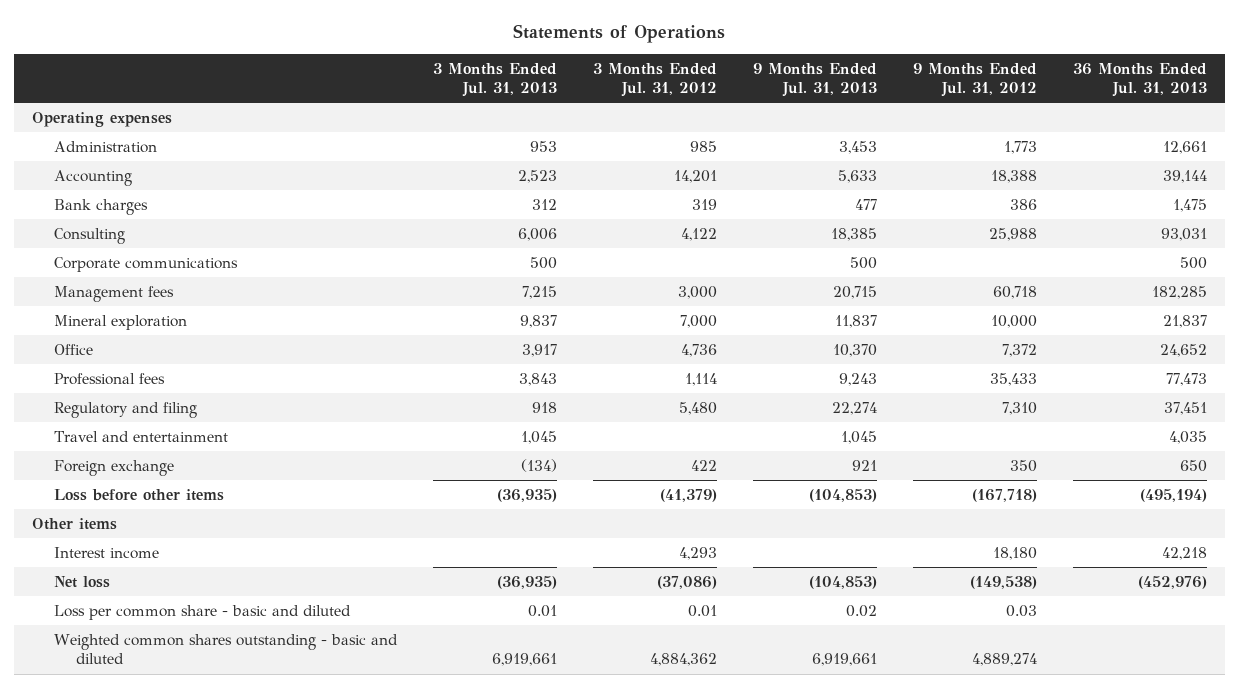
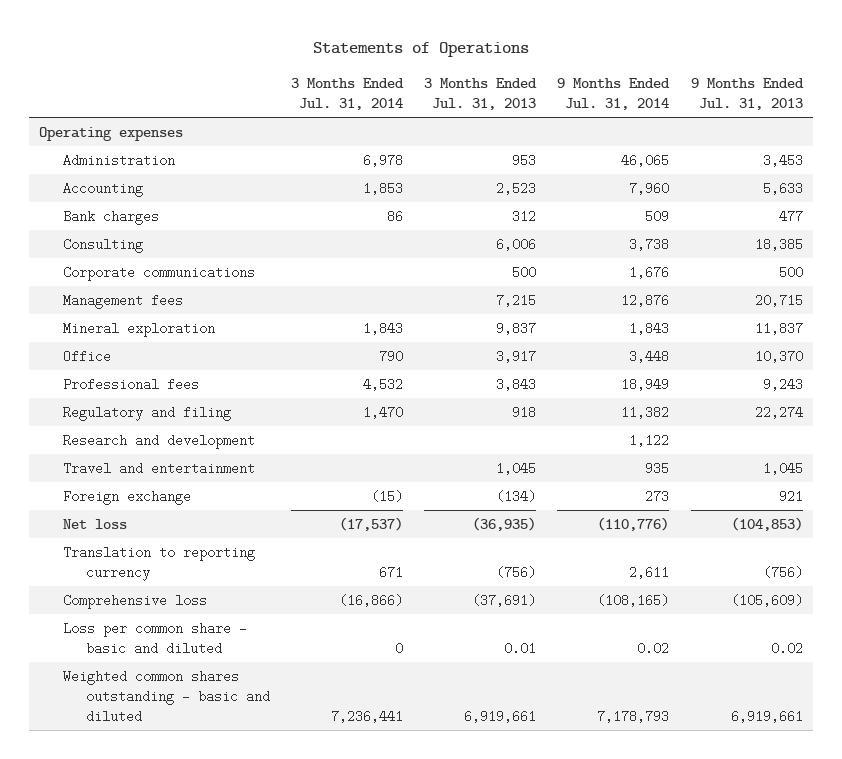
[592,62,717,97] 3 Months Ended Jul. 31, 2012 -> none
[912,62,1037,97] 9 Months Ended Jul. 31, 2012 -> none
[1072,62,1207,97] 36 Months Ended Jul. 31, 2013 -> none
none -> [290,77,404,110] 3 Months Ended Jul. 31, 2014
none -> [557,77,671,110] 9 Months Ended Jul. 31, 2014
none -> [62,433,255,449] Research and development
[53,489,224,502] Loss before other items -> none
[32,518,118,531] Other items -> none
[53,547,159,560] Interest income -> none
none -> [62,545,255,581] Translation to reporting currency
none -> [62,593,207,609] Comprehensive loss

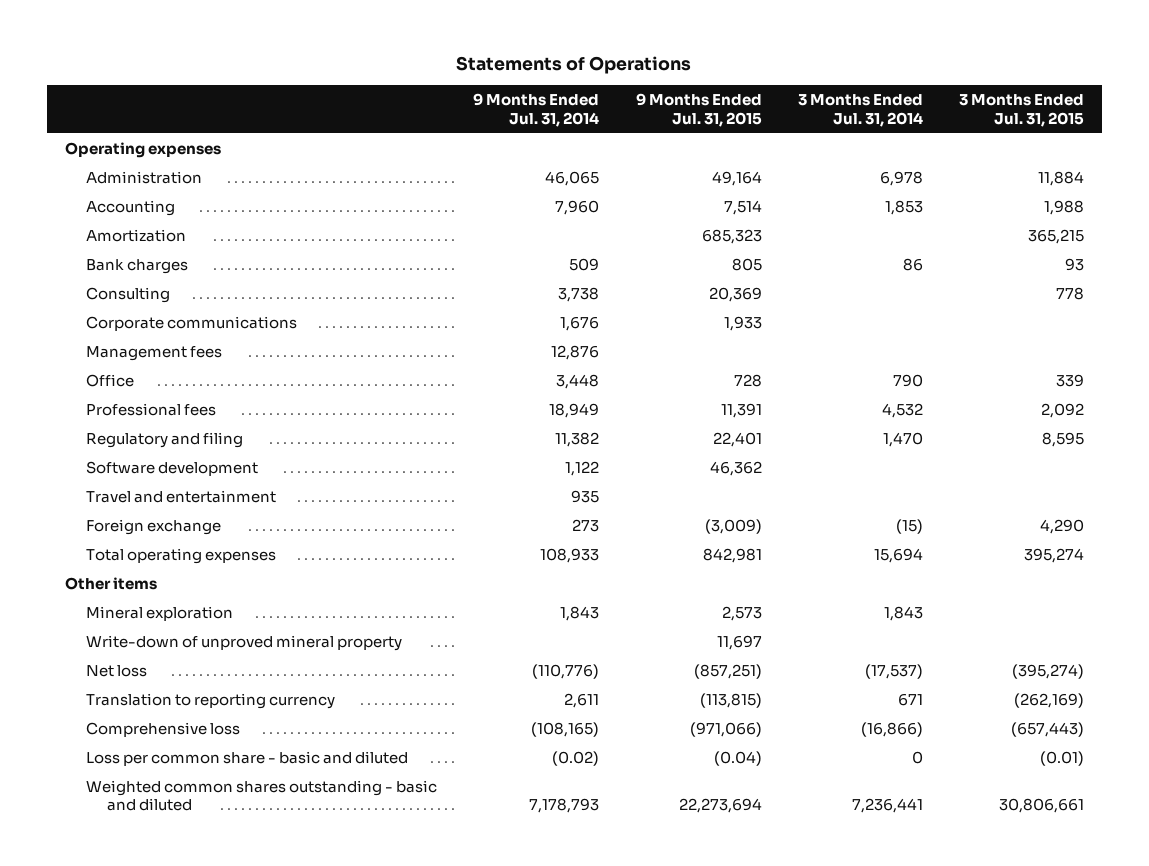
[424,77,538,110] 3 Months Ended Jul. 31, 2013 -> none
[690,77,804,110] 9 Months Ended Jul. 31, 2013 -> none
none -> [635,93,762,127] 9 Months Ended Jul. 31, 2015
none -> [959,94,1085,127] 3 Months Ended Jul. 31, 2015
none -> [86,228,187,242] Amortization
[62,433,255,449] Research and development -> [86,460,259,476] Software development
none -> [86,547,277,564] Total operating expenses
none -> [64,576,157,590] Other items
[62,321,215,337] Mineral exploration -> [86,605,234,621] Mineral exploration
none -> [86,634,403,651] Write-down of unproved mineral property
[637,641,670,655] 0.02 -> [552,750,600,766] (0.02)

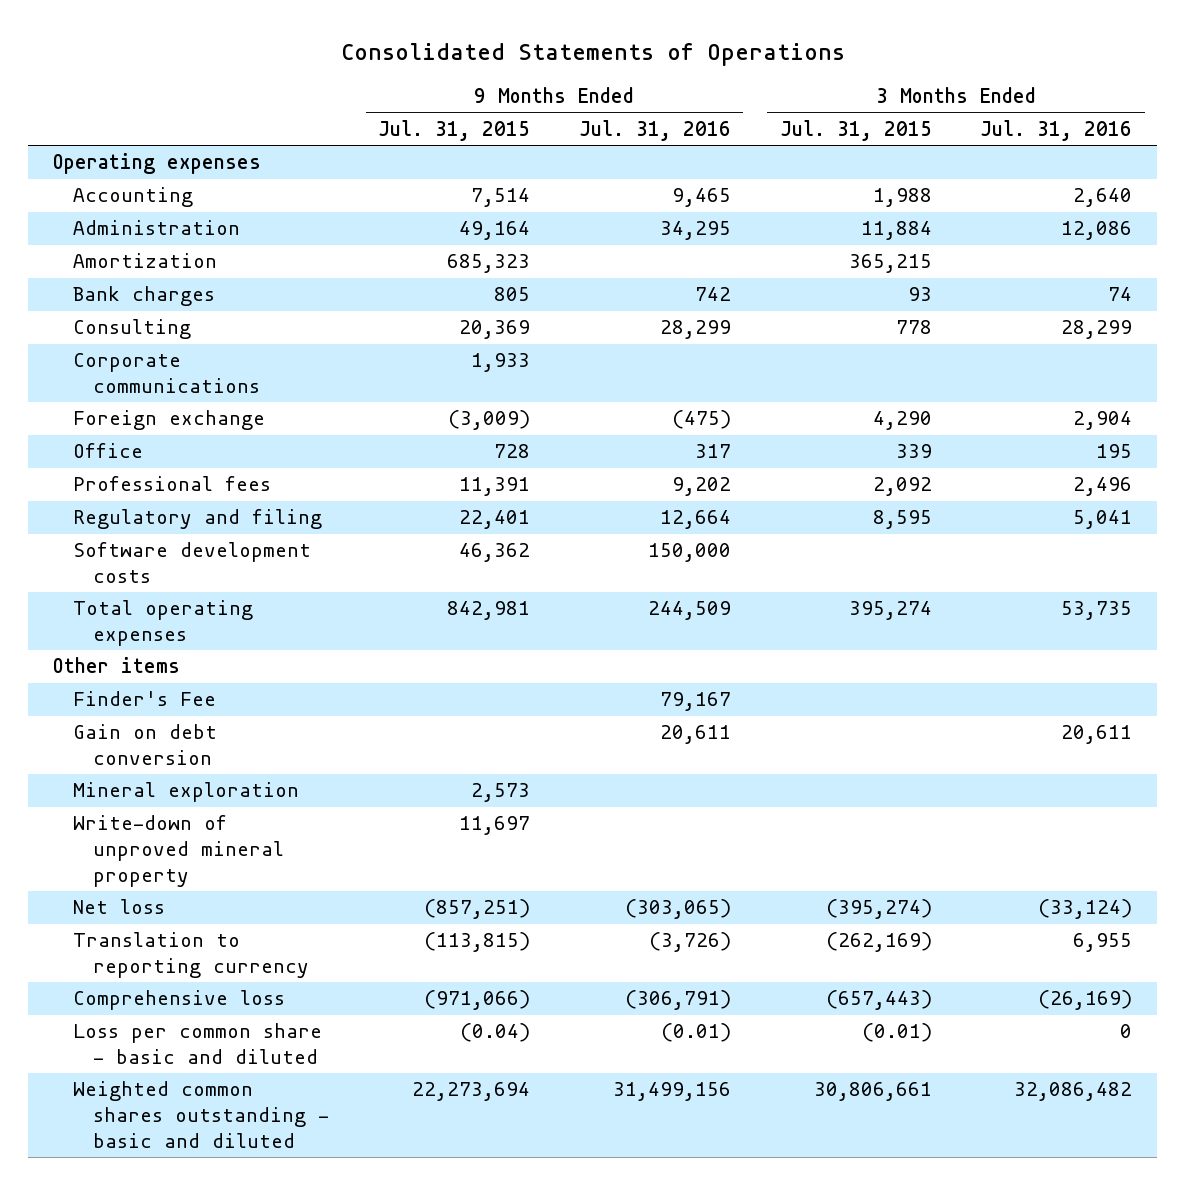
[456,56,692,75] Statements of Operations -> [340,42,845,66] Consolidated Statements of Operations
[473,93,600,127] 9 Months Ended Jul. 31, 2014 -> none
[797,94,923,127] 3 Months Ended Jul. 31, 2014 -> none
none -> [578,120,731,142] Jul. 31, 2016
none -> [980,120,1133,142] Jul. 31, 2016
[86,170,203,184] Administration -> [72,220,240,236] Administration
[86,345,223,361] Management fees -> none
[86,518,222,535] Foreign exchange -> [72,410,265,431] Foreign exchange
[86,489,277,503] Travel and entertainment -> none
[86,460,259,476] Software development -> [72,542,311,584] Software development costs
none -> [72,691,216,707] Finder's Fee
none -> [72,724,217,766] Gain on debt conversion

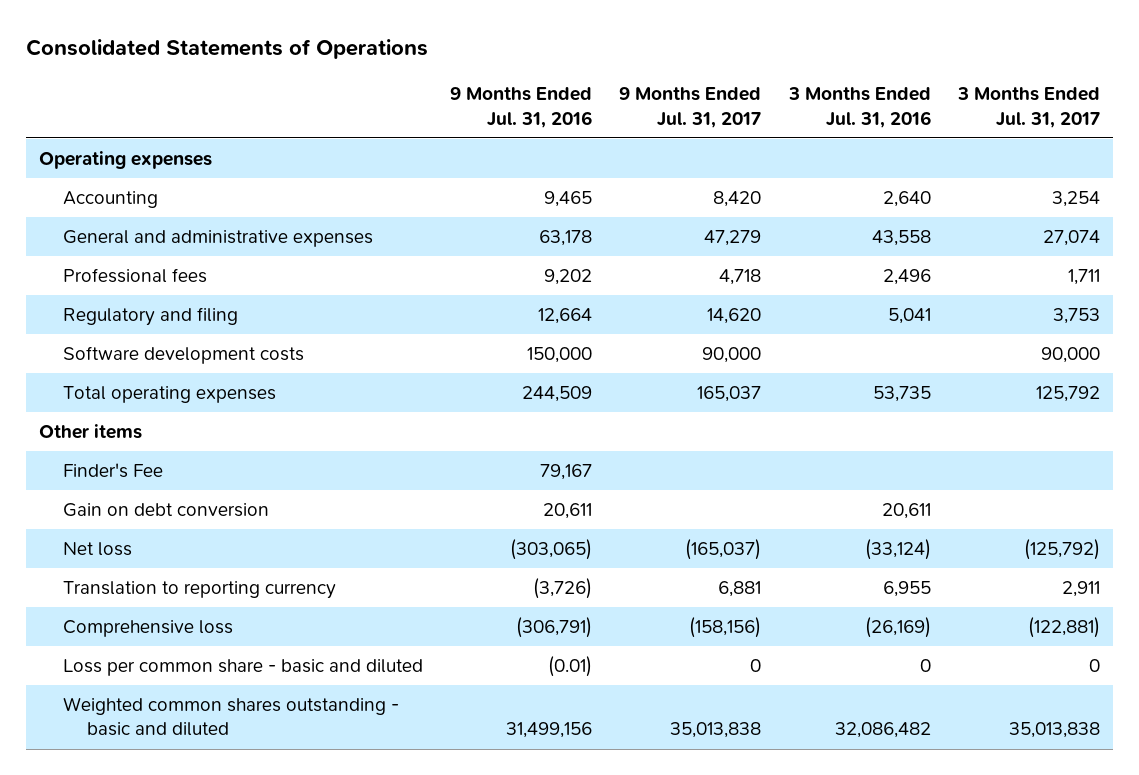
[377,120,530,142] Jul. 31, 2015 -> none
[779,120,932,142] Jul. 31, 2015 -> none
none -> [619,87,762,128] 9 Months Ended Jul. 31, 2017
none -> [956,87,1100,128] 3 Months Ended Jul. 31, 2017
[72,220,240,236] Administration -> none
[72,253,217,269] Amortization -> none
[72,286,215,307] Bank charges -> none
[72,319,191,340] Consulting -> none
[72,353,260,394] Corporate communications -> none
[72,410,265,431] Foreign exchange -> none
[72,443,143,459] Office -> none
none -> [63,230,374,248] General and administrative expenses
[72,782,299,803] Mineral exploration -> none
[72,815,284,887] Write-down of unproved mineral property -> none

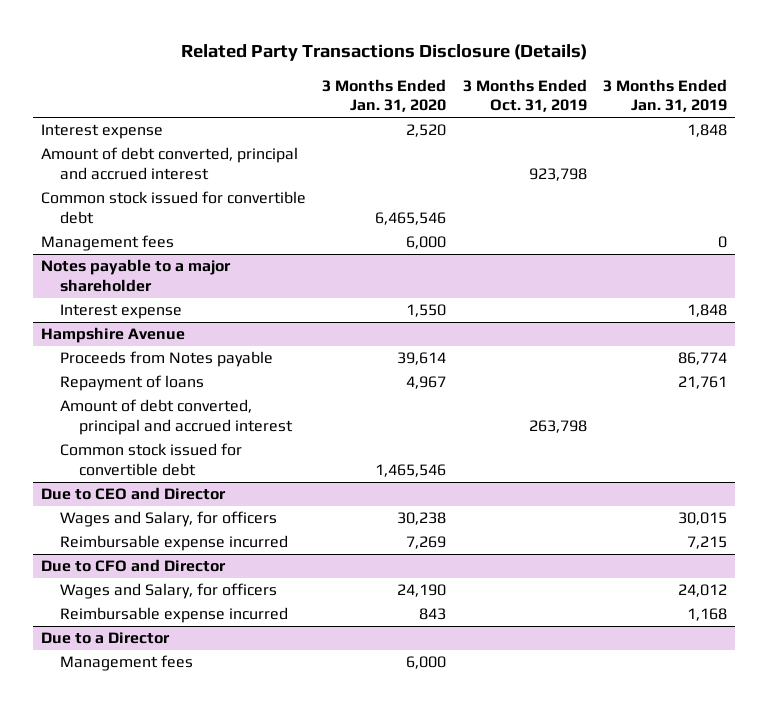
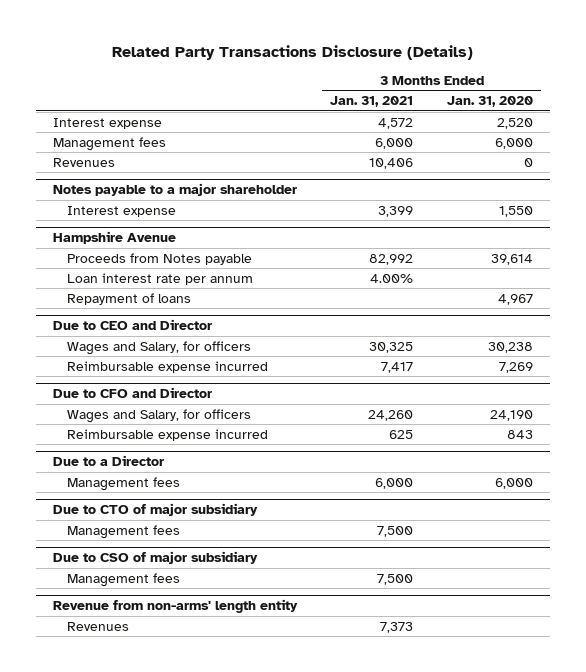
[462,78,587,113] 3 Months Ended Oct. 31, 2019 -> none
[603,78,728,113] 3 Months Ended Jan. 31, 2019 -> none
none -> [330,96,414,108] Jan. 31, 2021
[40,147,298,181] Amount of debt converted, principal and accrued interest -> none
[40,191,306,225] Common stock issued for convertible debt -> none
none -> [52,157,115,167] Revenues
none -> [66,272,253,285] Loan interest rate per annum
[59,399,294,436] Amount of debt converted, principal and accrued interest -> none
[59,443,242,477] Common stock issued for convertible debt -> none
none -> [52,503,258,517] Due to CTO of major subsidiary
none -> [66,524,180,539] Management fees
none -> [52,551,258,565] Due to CSO of major subsidiary
none -> [66,572,180,587] Management fees
none -> [52,599,298,614] Revenue from non-arms' length entity
none -> [66,621,129,631] Revenues

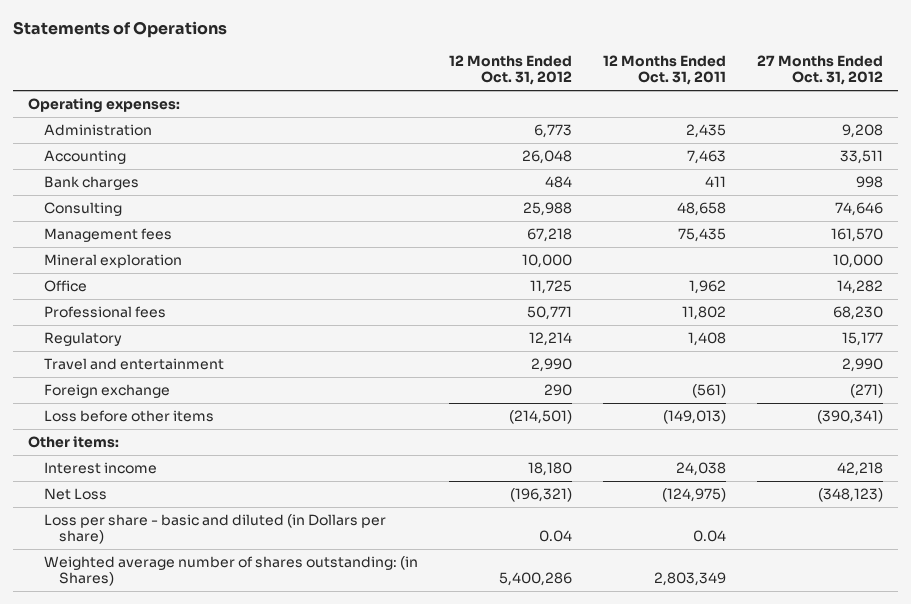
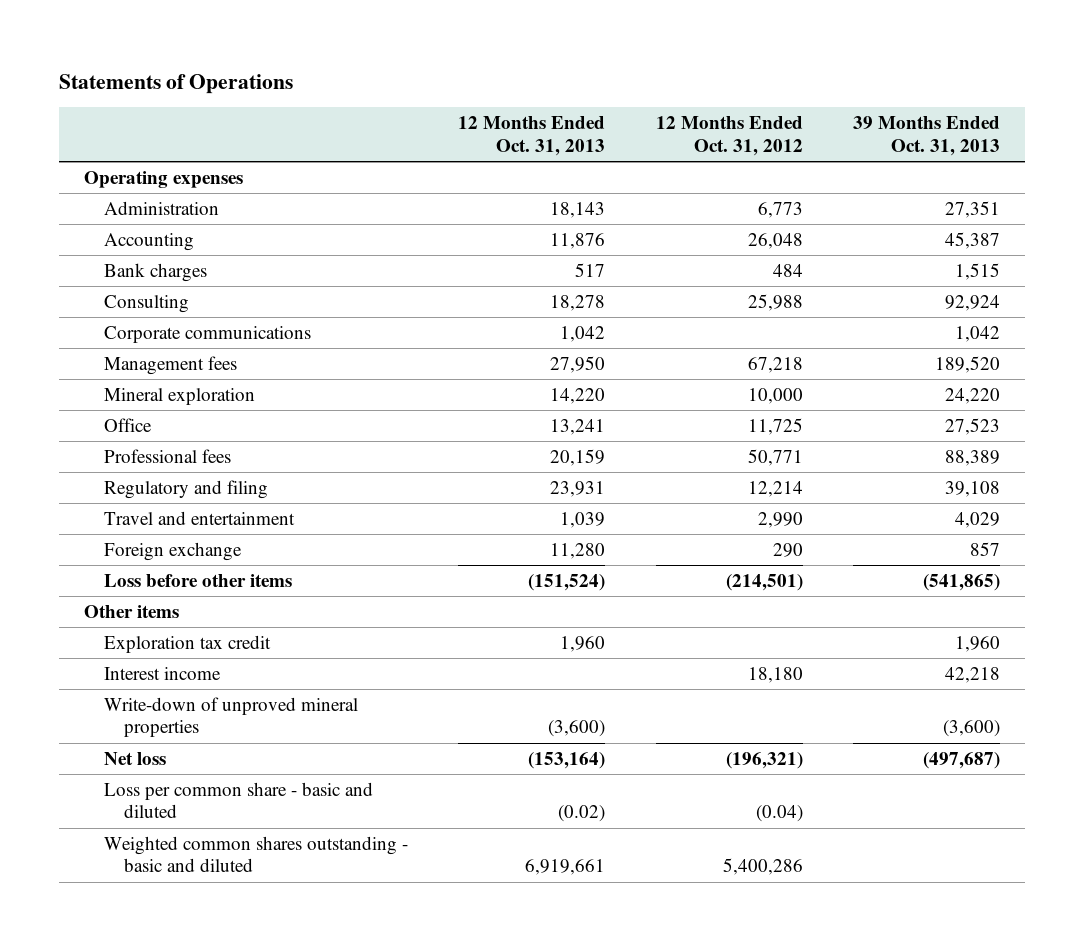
[602,55,726,86] 12 Months Ended Oct. 31, 2011 -> none
[756,55,883,86] 27 Months Ended Oct. 31, 2012 -> none
none -> [458,116,606,156] 12 Months Ended Oct. 31, 2013
none -> [853,116,1001,156] 39 Months Ended Oct. 31, 2013
[28,98,181,114] Operating expenses: -> [84,170,244,188] Operating expenses
none -> [104,325,312,343] Corporate communications
[43,332,122,347] Regulatory -> [104,479,269,499] Regulatory and filing
[28,436,120,449] Other items: -> [84,604,180,618] Other items
none -> [104,634,272,653] Exploration tax credit
none -> [104,696,359,738] Write-down of unproved mineral properties
[43,488,107,501] Net Loss -> [104,751,167,765] Net loss
[43,514,386,545] Loss per share - basic and diluted (in Dollars per share) -> [104,781,374,819] Loss per common share - basic and diluted
[538,530,572,543] 0.04 -> [755,805,803,823] (0.04)
[43,556,418,587] Weighted average number of shares outstanding: (in Shares) -> [104,835,409,873] Weighted common shares outstanding - basic and diluted

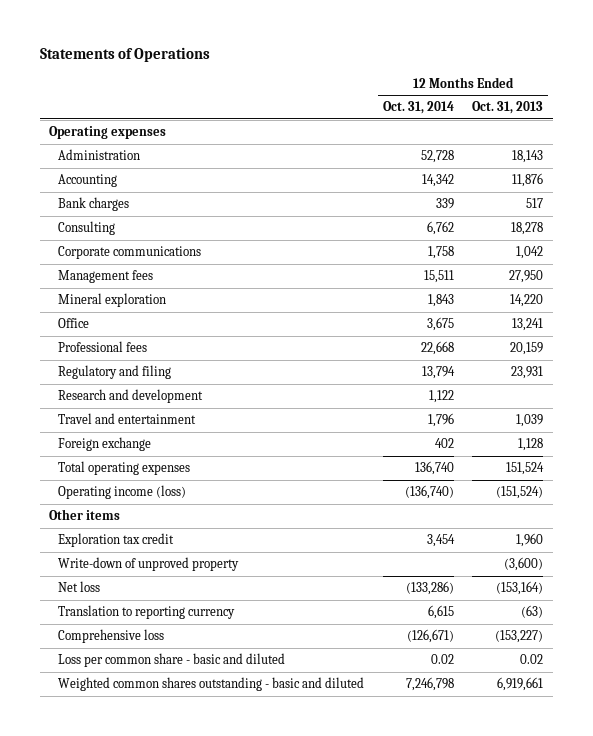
[655,116,803,156] 12 Months Ended Oct. 31, 2012 -> none
[853,116,1001,156] 39 Months Ended Oct. 31, 2013 -> none
none -> [382,101,454,115] Oct. 31, 2014
none -> [58,389,204,404] Research and development
[550,542,606,559] 11,280 -> [518,438,544,452] 1,128
none -> [58,461,191,476] Total operating expenses
[104,573,293,587] Loss before other items -> [58,485,187,500] Operating income (loss)
[104,666,222,680] Interest income -> none
[104,696,359,738] Write-down of unproved mineral properties -> [58,557,240,572] Write-down of unproved property
none -> [58,605,236,620] Translation to reporting currency
none -> [58,629,165,644] Comprehensive loss
[558,805,606,823] (0.02) -> [520,654,544,665] 0.02

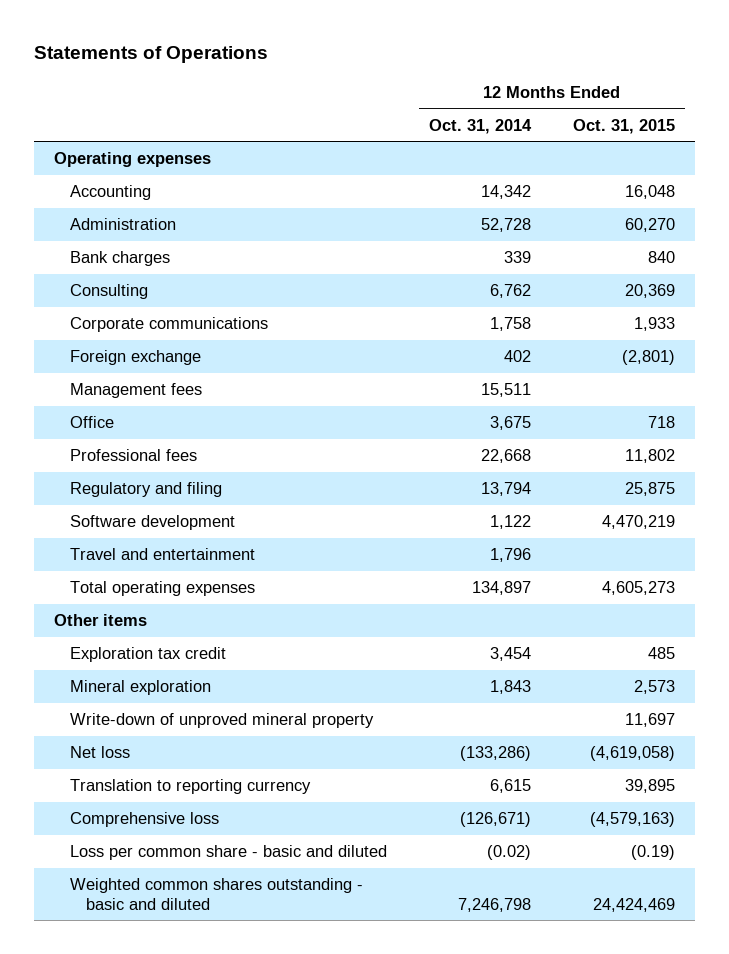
[472,101,544,115] Oct. 31, 2013 -> none
none -> [572,118,675,134] Oct. 31, 2015
[58,149,141,161] Administration -> [70,218,177,231] Administration
[58,437,152,452] Foreign exchange -> [70,350,202,366] Foreign exchange
[58,389,204,404] Research and development -> [70,515,236,531] Software development
[58,485,187,500] Operating income (loss) -> none
[414,461,454,476] 136,740 -> [471,581,531,596] 134,897
[58,293,167,308] Mineral exploration -> [70,680,212,696] Mineral exploration
[58,557,240,572] Write-down of unproved property -> [70,713,375,729] Write-down of unproved mineral property
[430,654,454,665] 0.02 -> [486,845,531,861] (0.02)

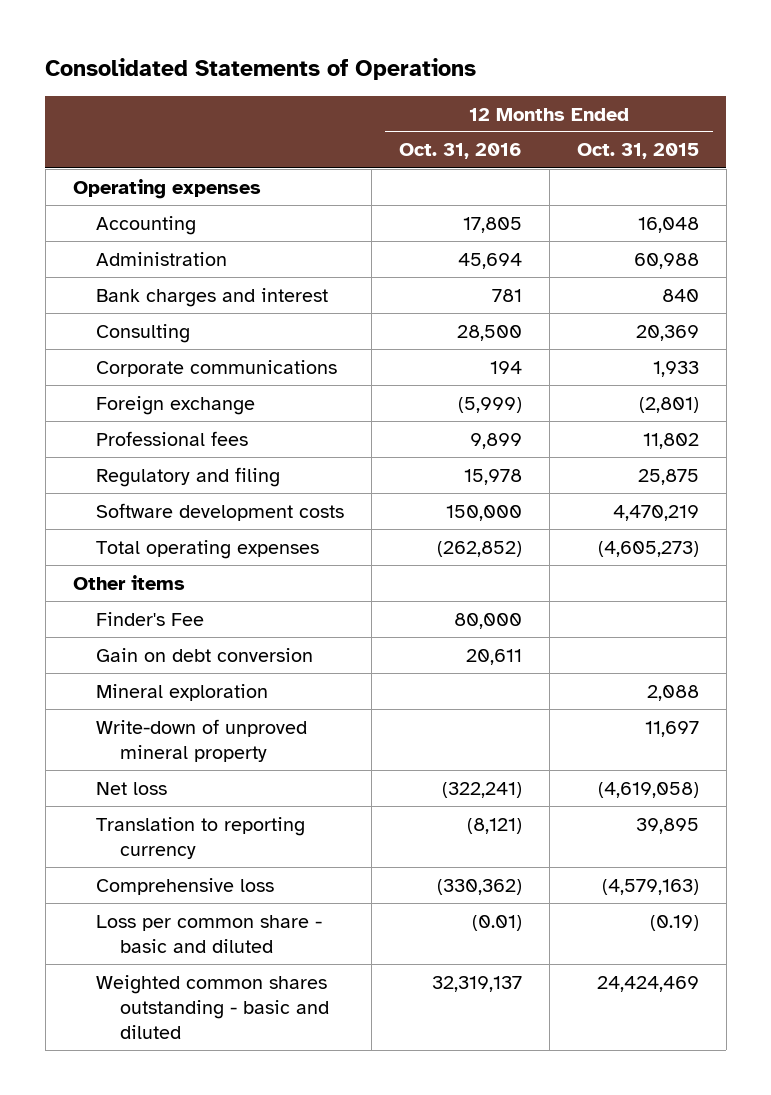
[33,46,268,64] Statements of Operations -> [45,58,477,81] Consolidated Statements of Operations
[428,118,532,134] Oct. 31, 2014 -> none
none -> [399,143,523,160] Oct. 31, 2016
[624,218,675,233] 60,270 -> [633,252,699,269] 60,988
[70,251,171,267] Bank charges -> [96,287,329,307] Bank charges and interest
[70,383,203,399] Management fees -> none
[70,416,115,429] Office -> none
[70,548,256,561] Travel and entertainment -> none
[70,515,236,531] Software development -> [96,502,345,521] Software development costs
[601,581,675,596] 4,605,273 -> [597,540,699,557] (4,605,273)
[70,647,227,663] Exploration tax credit -> none
none -> [96,611,205,626] Finder's Fee
none -> [96,647,314,662] Gain on debt conversion
[633,680,675,695] 2,573 -> [646,684,699,701] 2,088

